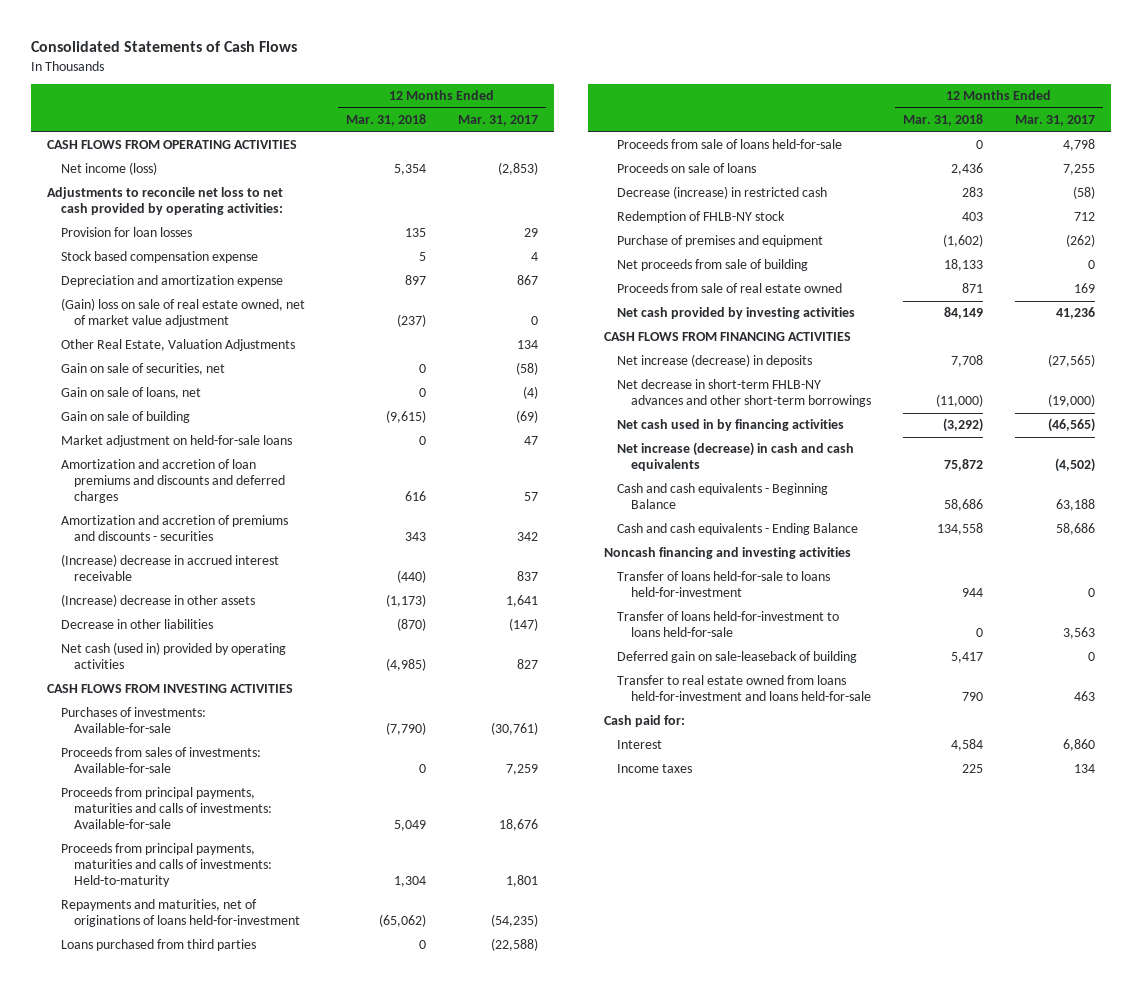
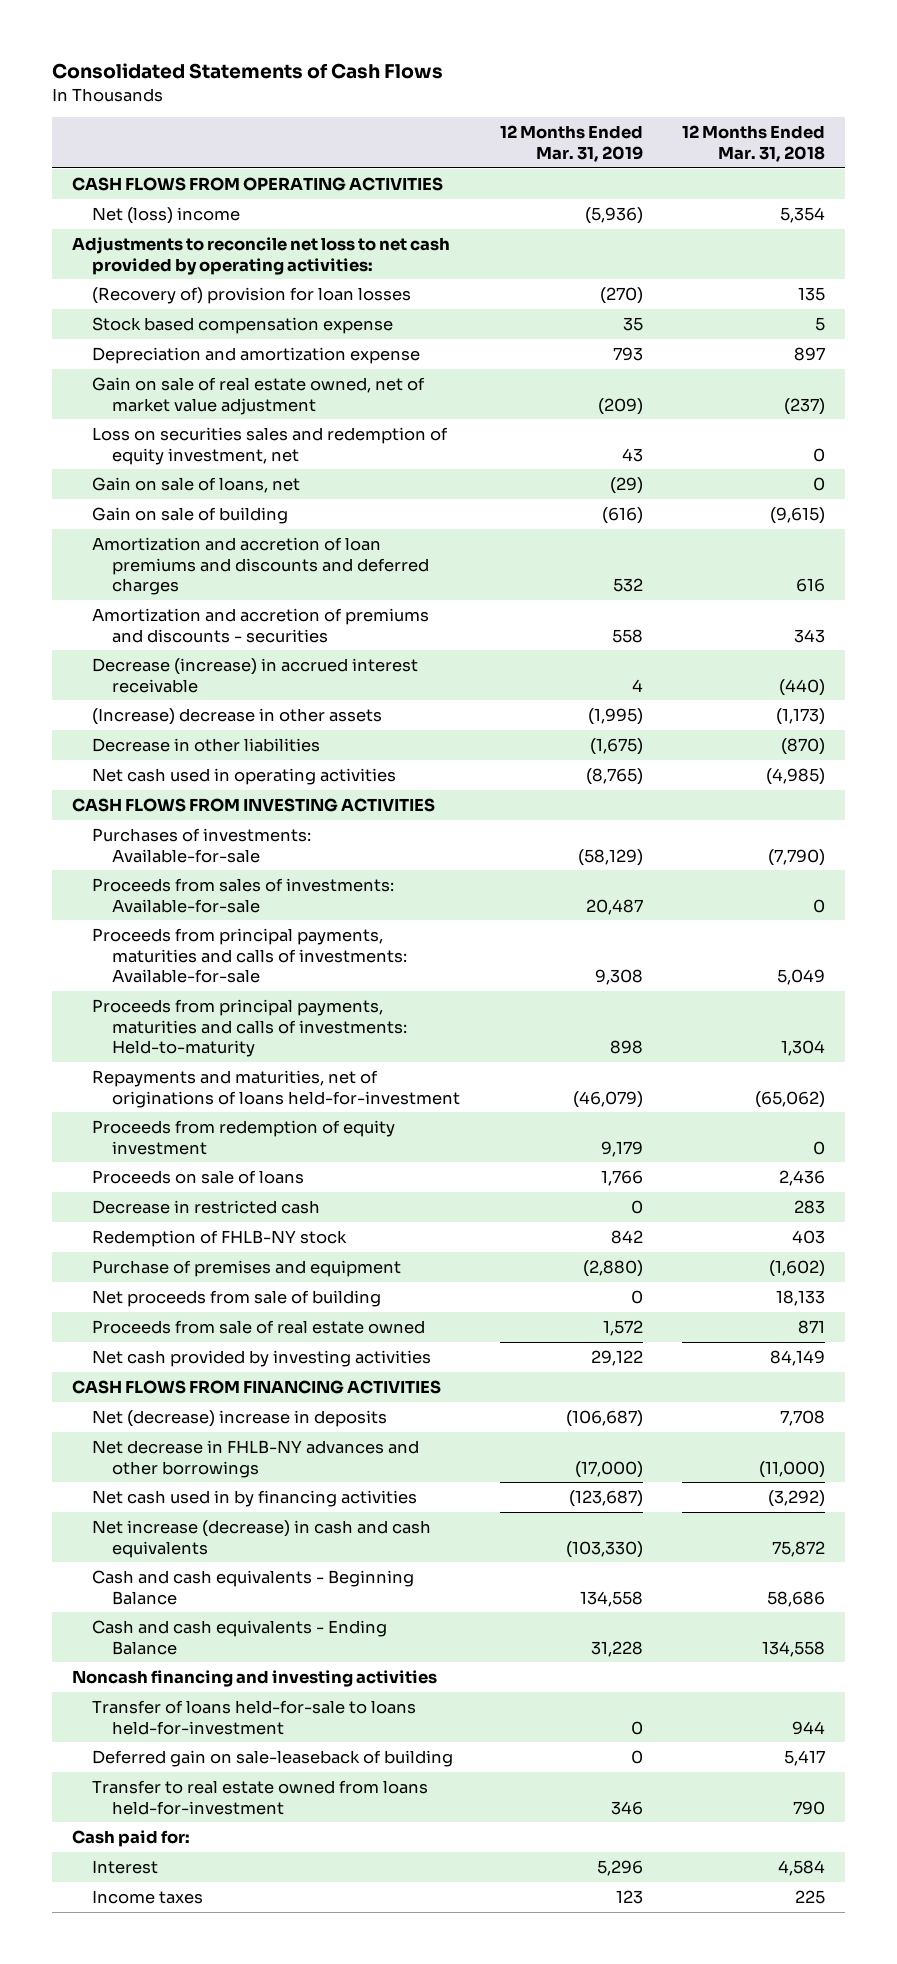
[458,115,539,127] Mar. 31, 2017 -> none
none -> [499,125,643,162] 12 Months Ended Mar. 31, 2019
[60,162,157,176] Net income (loss) -> [92,206,241,224] Net (loss) income
[60,227,192,238] Provision for loan losses -> [92,286,412,304] (Recovery of) provision for loan losses
[60,339,295,352] Other Real Estate, Valuation Adjustments -> none
[60,298,305,328] (Gain) loss on sale of real estate owned, net of market value adjustment -> [92,376,426,415] Gain on sale of real estate owned, net of market value adjustment
[60,363,225,376] Gain on sale of securities, net -> [92,426,449,465] Loss on securities sales and redemption of equity investment, net
[60,435,292,448] Market adjustment on held-for-sale loans -> none
[60,554,279,582] (Increase) decrease in accrued interest receivable -> [92,657,419,693] Decrease (increase) in accrued interest receivable
[60,642,286,670] Net cash (used in) provided by operating activities -> [92,767,397,785] Net cash used in operating activities
[60,939,256,952] Loans purchased from third parties -> none
[617,139,843,150] Proceeds from sale of loans held-for-sale -> none
none -> [92,1119,396,1155] Proceeds from redemption of equity investment
[617,186,828,200] Decrease (increase) in restricted cash -> [92,1199,321,1214] Decrease in restricted cash
[617,354,813,368] Net increase (decrease) in deposits -> [92,1409,388,1427] Net (decrease) increase in deposits
[617,379,871,408] Net decrease in short-term FHLB-NY advances and other short-term borrowings -> [92,1439,420,1478] Net decrease in FHLB-NY advances and other borrowings
[617,611,840,638] Transfer of loans held-for-investment to loans held-for-sale -> none
[617,675,871,702] Transfer to real estate owned from loans held-for-investment and loans held-for-sale -> [92,1779,429,1815] Transfer to real estate owned from loans held-for-investment

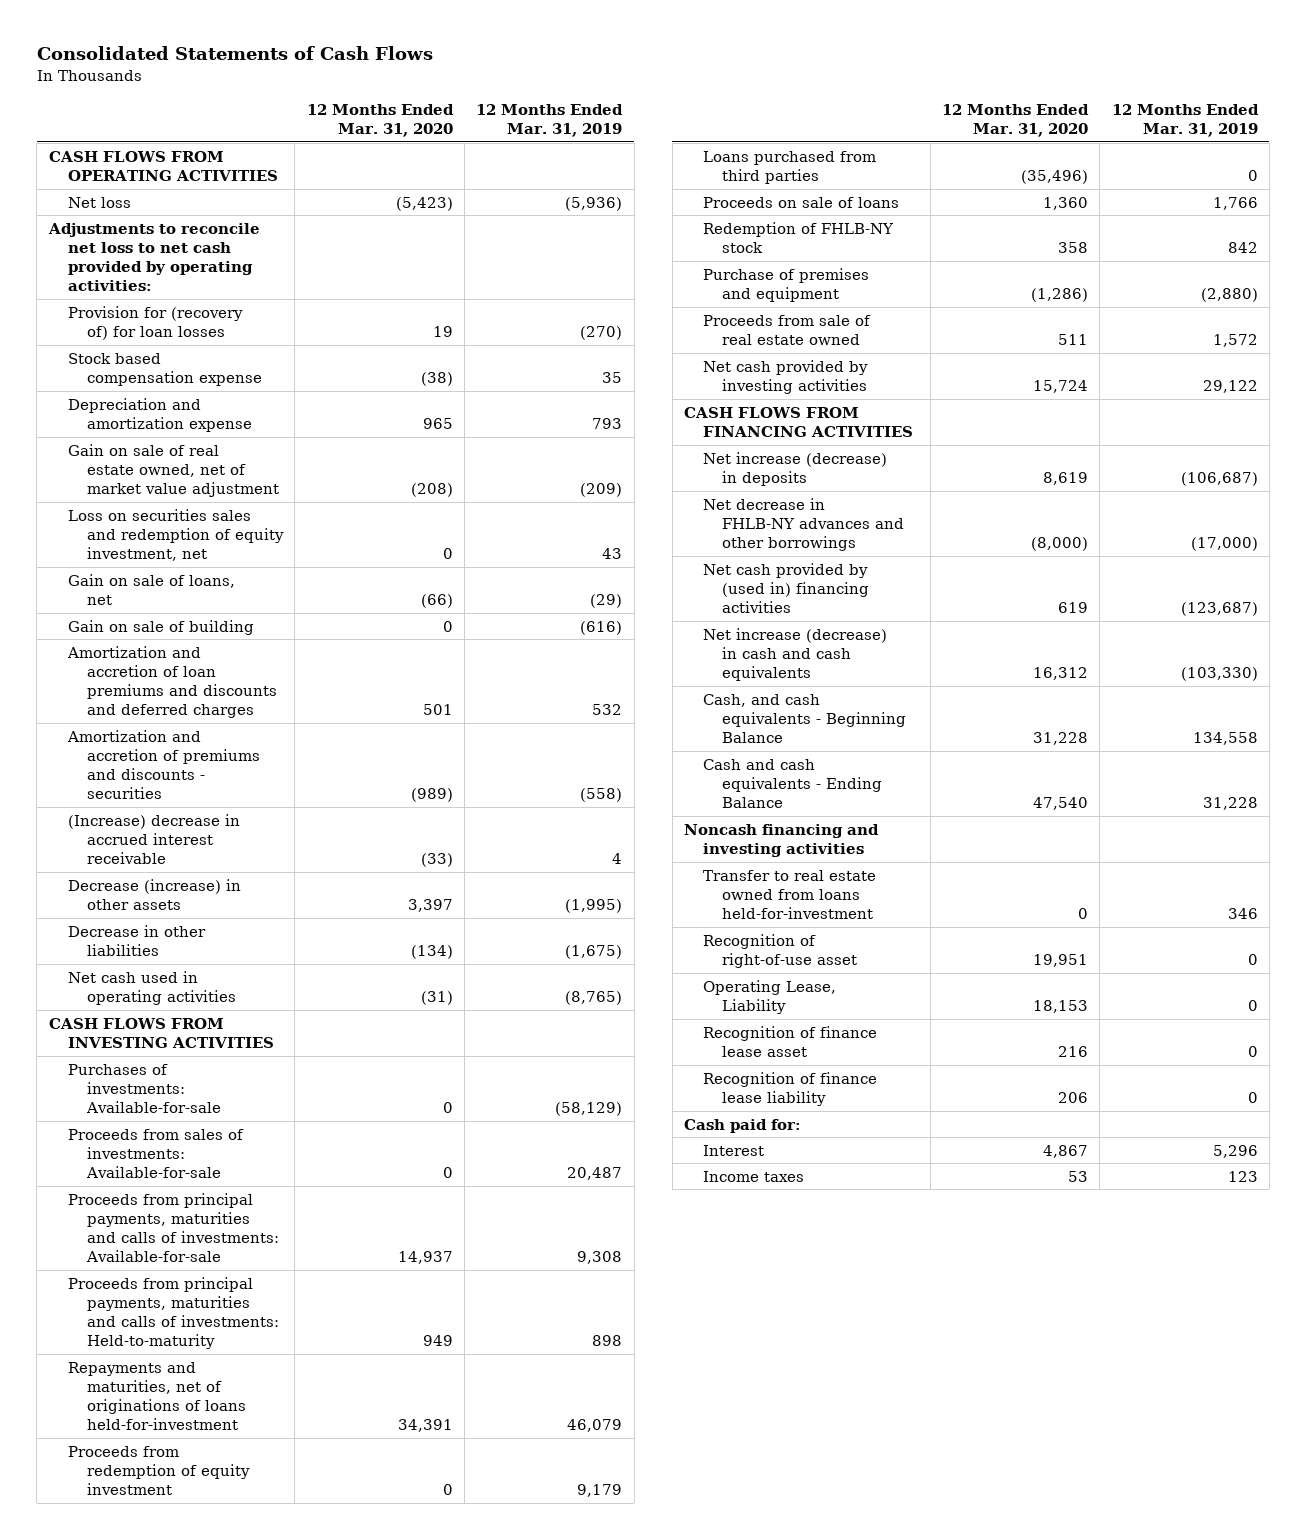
[682,125,826,162] 12 Months Ended Mar. 31, 2018 -> none
none -> [306,103,454,137] 12 Months Ended Mar. 31, 2020
[92,206,241,224] Net (loss) income -> [67,196,131,208] Net loss
[92,286,412,304] (Recovery of) provision for loan losses -> [67,305,243,340] Provision for (recovery of) for loan losses
[611,628,643,643] 558 -> [580,788,623,803] (558)
[92,657,419,693] Decrease (increase) in accrued interest receivable -> [67,813,240,865] (Increase) decrease in accrued interest receivable
[92,707,383,725] (Increase) decrease in other assets -> [67,878,241,910] Decrease (increase) in other assets
[572,1090,643,1108] (46,079) -> [567,1419,623,1433] 46,079
none -> [703,150,877,184] Loans purchased from third parties
[92,1199,321,1214] Decrease in restricted cash -> none
[92,1289,382,1307] Net proceeds from sale of building -> none
[92,1409,388,1427] Net (decrease) increase in deposits -> [703,451,888,486] Net increase (decrease) in deposits
[92,1489,418,1507] Net cash used in by financing activities -> [703,562,870,614] Net cash provided by (used in) financing activities
[92,1569,415,1605] Cash and cash equivalents - Beginning Balance -> [703,693,907,744] Cash, and cash equivalents - Beginning Balance
[92,1699,417,1735] Transfer of loans held-for-sale to loans held-for-investment -> none
[92,1749,454,1767] Deferred gain on sale-leaseback of building -> none
none -> [703,933,858,968] Recognition of right-of-use asset
none -> [703,979,837,1014] Operating Lease, Liability
none -> [703,1025,878,1057] Recognition of finance lease asset
none -> [703,1071,878,1106] Recognition of finance lease liability

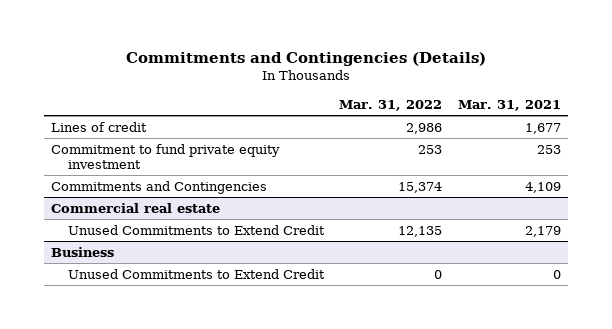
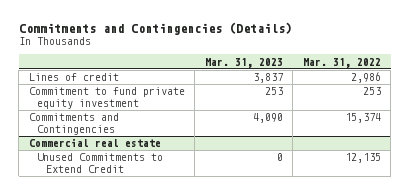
[457,99,561,111] Mar. 31, 2021 -> none
none -> [204,57,283,68] Mar. 31, 2023
[51,246,115,257] Business -> none
[68,268,326,279] Unused Commitments to Extend Credit -> none

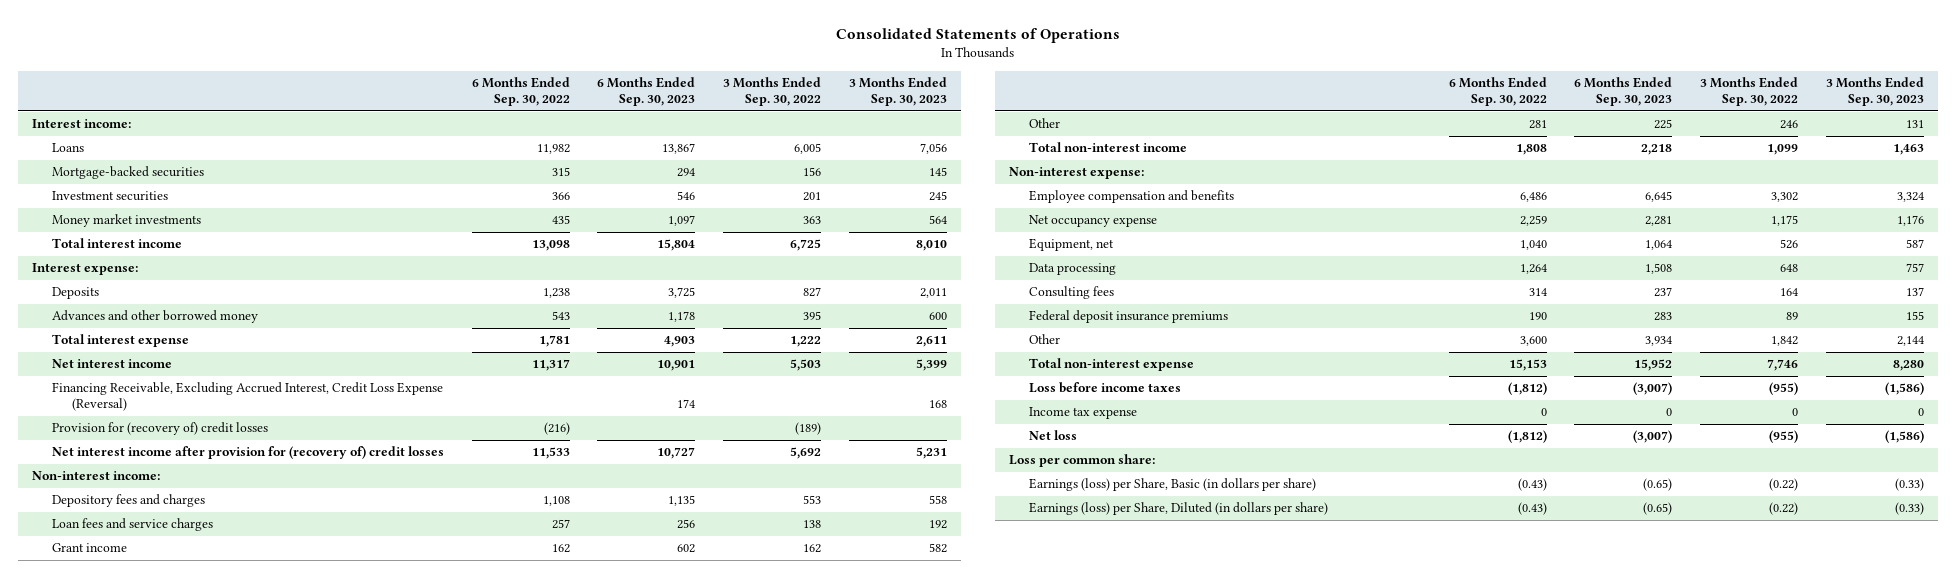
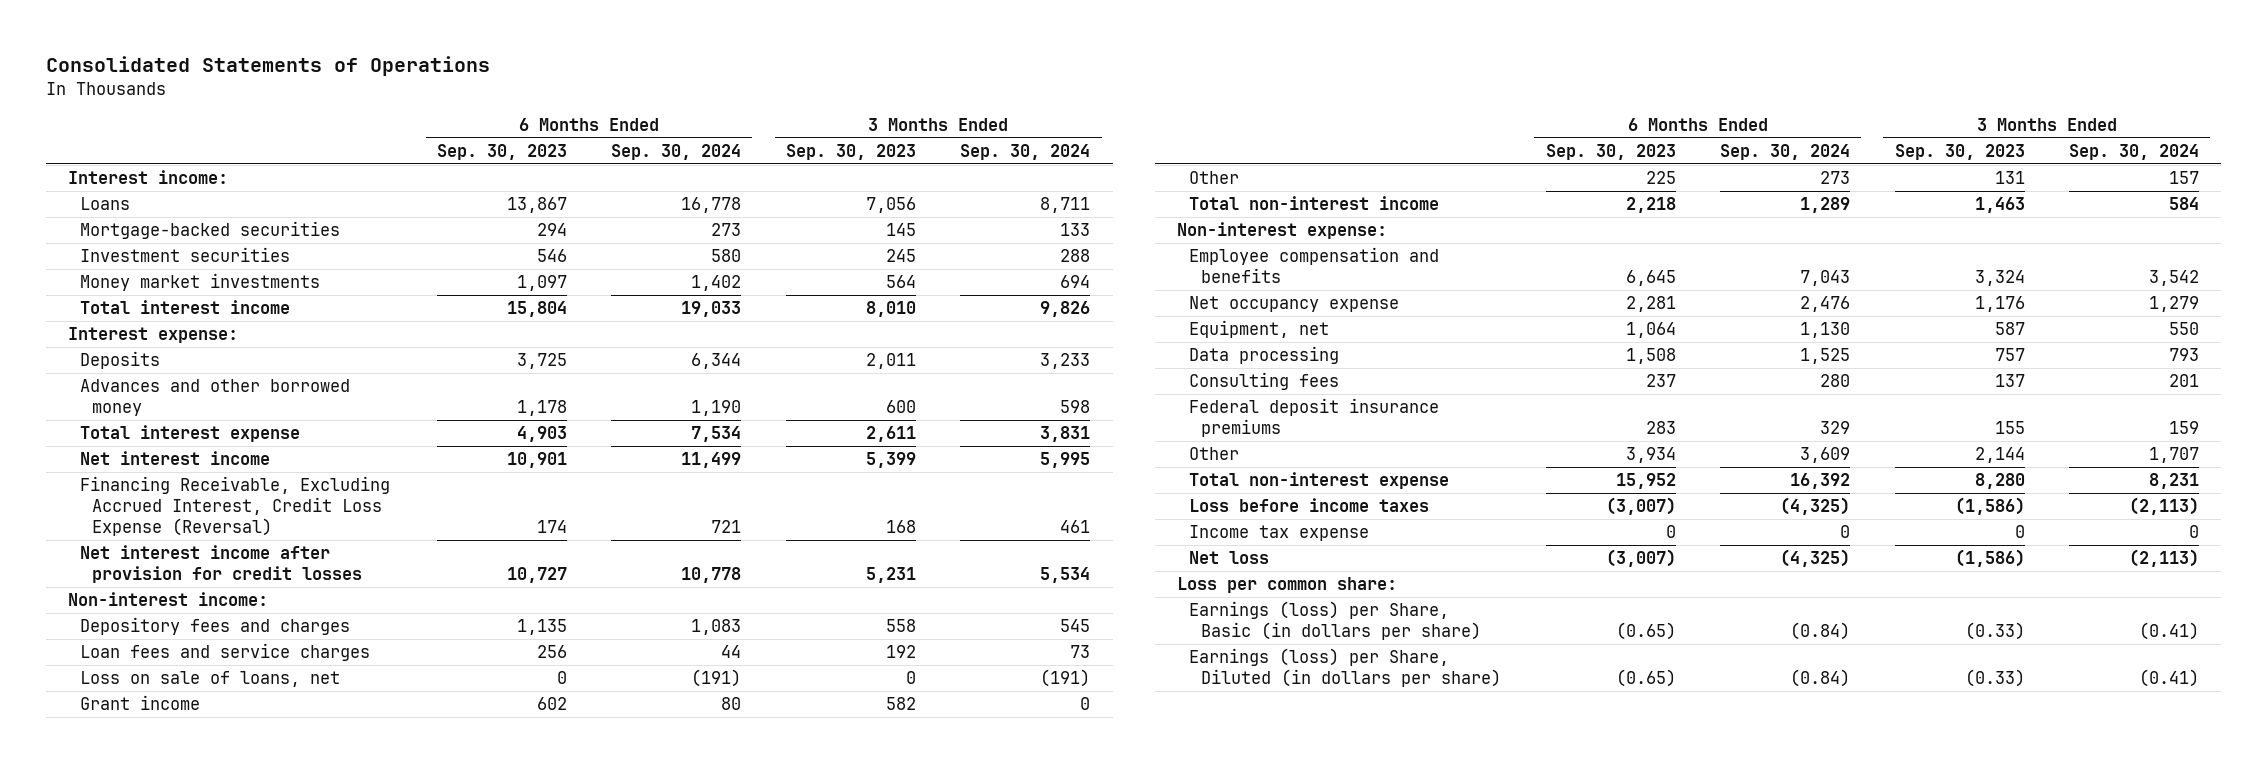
[471,77,570,107] 6 Months Ended Sep. 30, 2022 -> none
[723,77,822,107] 3 Months Ended Sep. 30, 2022 -> none
none -> [611,144,742,161] Sep. 30, 2024
none -> [960,144,1091,161] Sep. 30, 2024
[51,422,268,436] Provision for (recovery of) credit losses -> none
[51,446,444,460] Net interest income after provision for (recovery of) credit losses -> [80,545,363,584] Net interest income after provision for credit losses
none -> [80,671,341,688] Loss on sale of loans, net

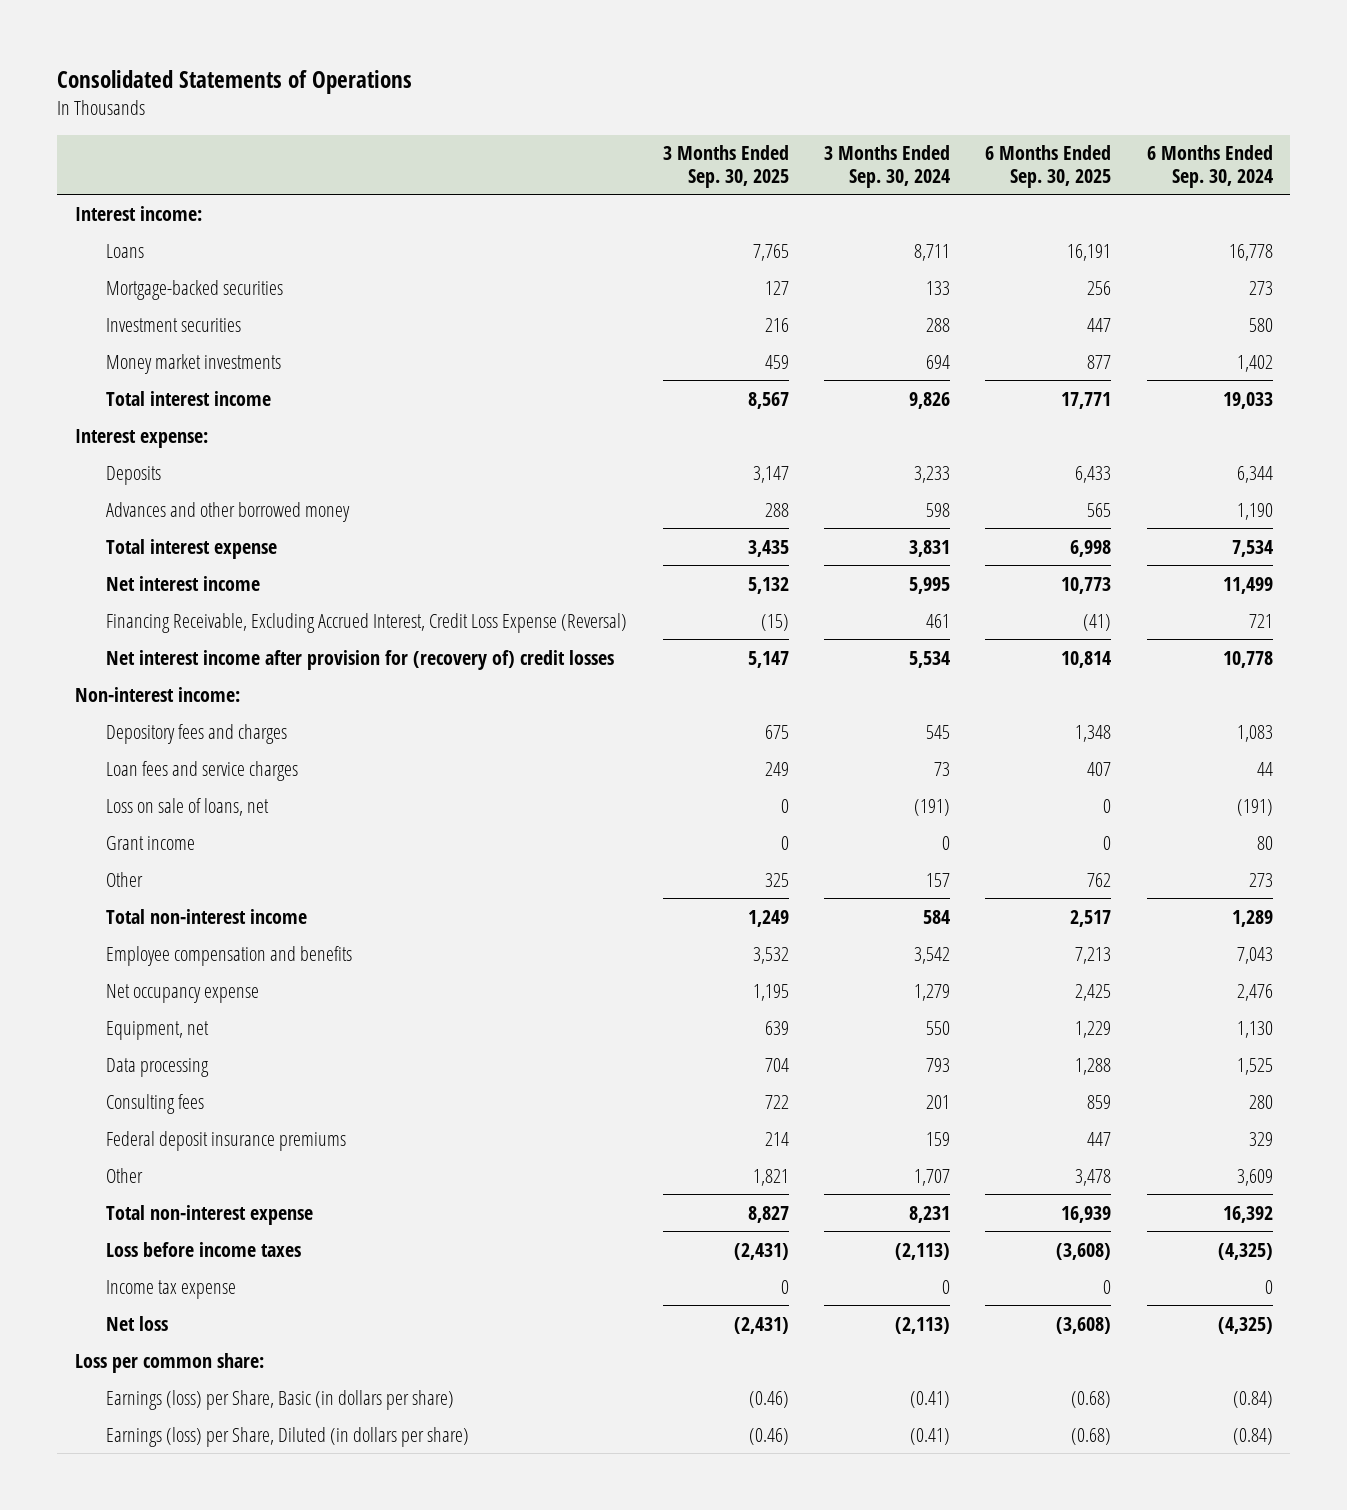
[436,144,567,161] Sep. 30, 2023 -> none
[785,144,916,161] Sep. 30, 2023 -> none
none -> [662,145,789,189] 3 Months Ended Sep. 30, 2025
none -> [985,145,1112,189] 6 Months Ended Sep. 30, 2025
[80,545,363,584] Net interest income after provision for credit losses -> [106,649,615,670] Net interest income after provision for (recovery of) credit losses
[1177,222,1388,240] Non-interest expense: -> none

